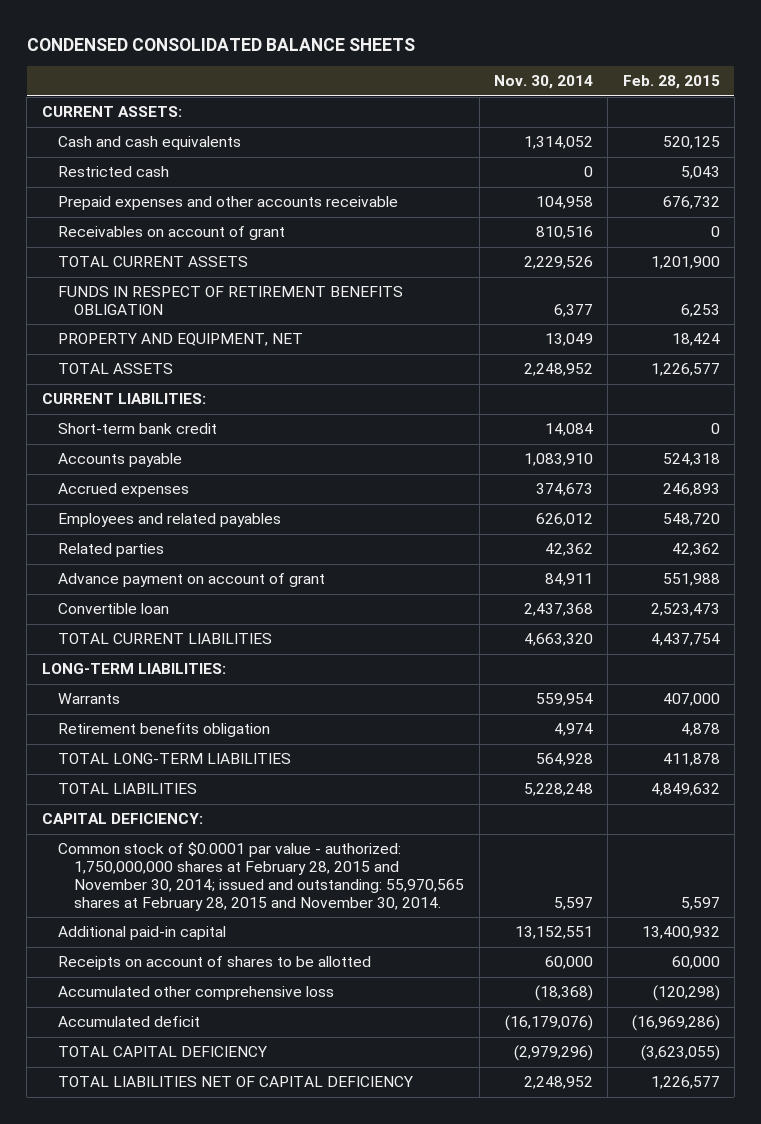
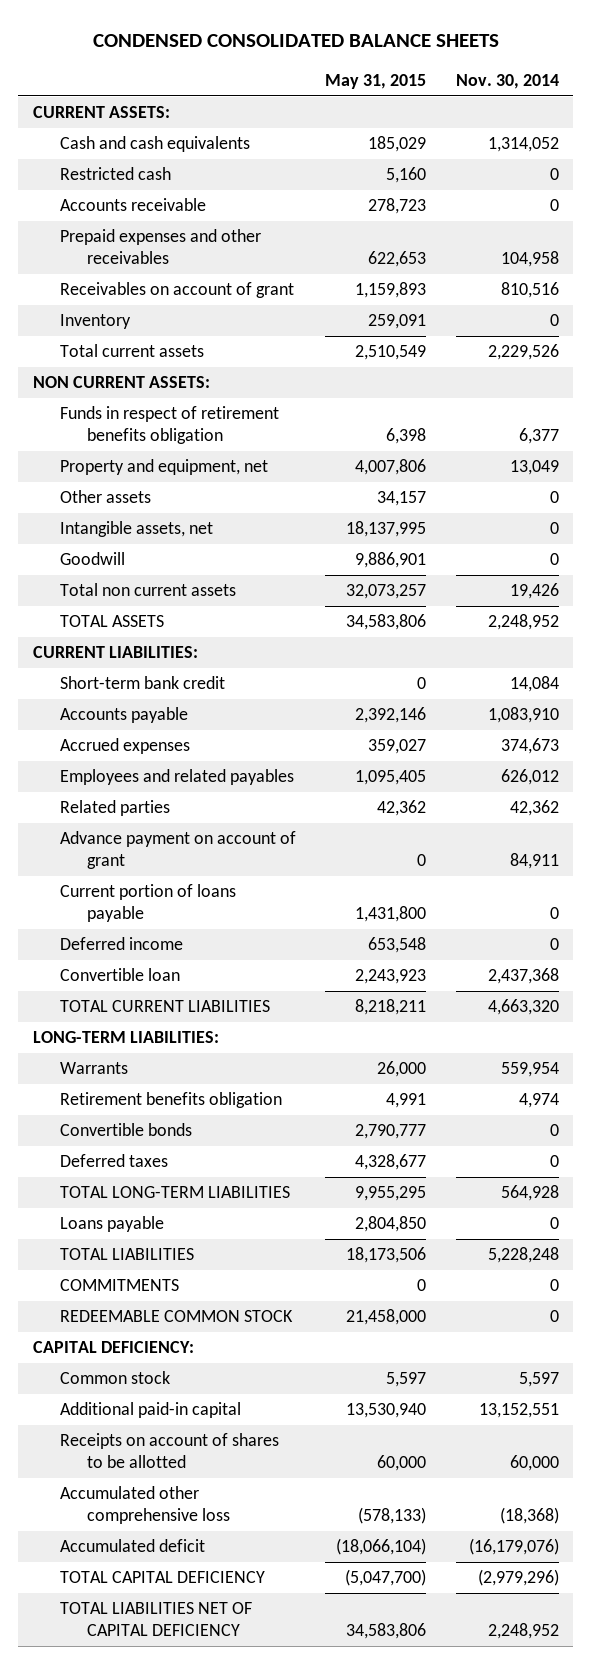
[622,75,720,90] Feb. 28, 2015 -> none
none -> [325,74,427,90] May 31, 2015
none -> [60,198,207,212] Accounts receivable
[58,196,399,211] Prepaid expenses and other accounts receivable -> [60,229,262,265] Prepaid expenses and other receivables
none -> [60,314,132,330] Inventory
[58,256,249,268] TOTAL CURRENT ASSETS -> [60,344,205,358] Total current assets
none -> [33,376,211,389] NON CURRENT ASSETS:
[58,286,404,316] FUNDS IN RESPECT OF RETIREMENT BENEFITS OBLIGATION -> [60,406,280,445] Funds in respect of retirement benefits obligation
[58,333,304,347] PROPERTY AND EQUIPMENT, NET -> [60,459,269,476] Property and equipment, net
none -> [60,490,152,504] Other assets
none -> [60,521,214,538] Intangible assets, net
none -> [60,552,126,566] Goodwill
none -> [60,583,237,597] Total non current assets
none -> [60,884,237,923] Current portion of loans payable
none -> [60,937,184,951] Deferred income
none -> [60,1123,193,1137] Convertible bonds
none -> [60,1154,169,1168] Deferred taxes
none -> [60,1216,165,1233] Loans payable
none -> [60,1279,180,1292] COMMITMENTS
none -> [60,1310,294,1323] REDEEMABLE COMMON STOCK
[58,842,465,911] Common stock of $0.0001 par value - authorized: 1,750,000,000 shares at February 28, 2015 and November 30, 2014; issued and outstanding: 55,970,565 shares at February 28, 2015 and November 30, 2014. -> [60,1371,171,1385] Common stock

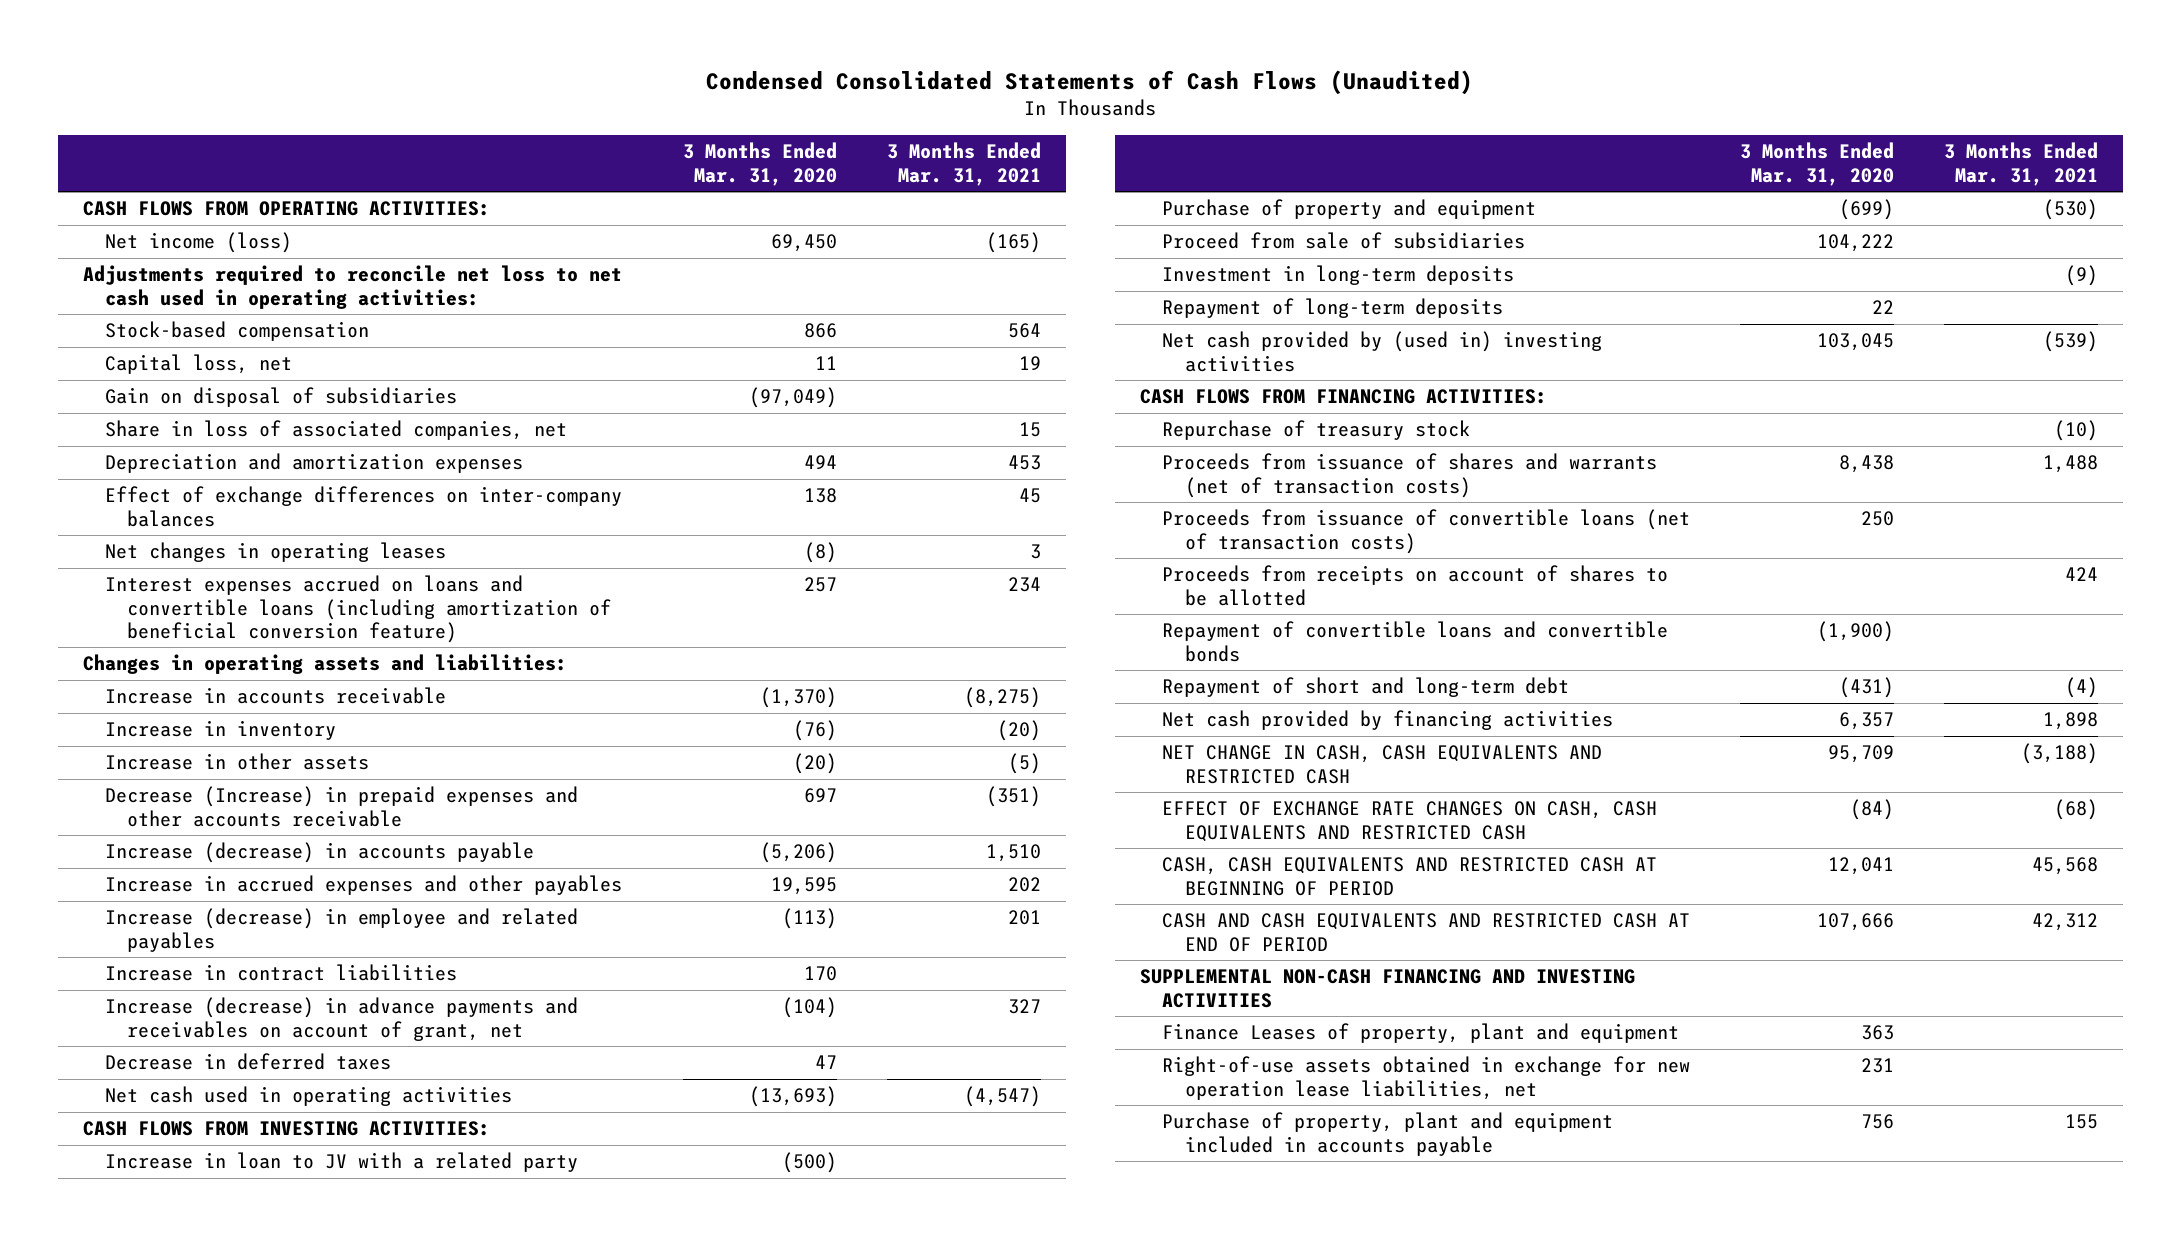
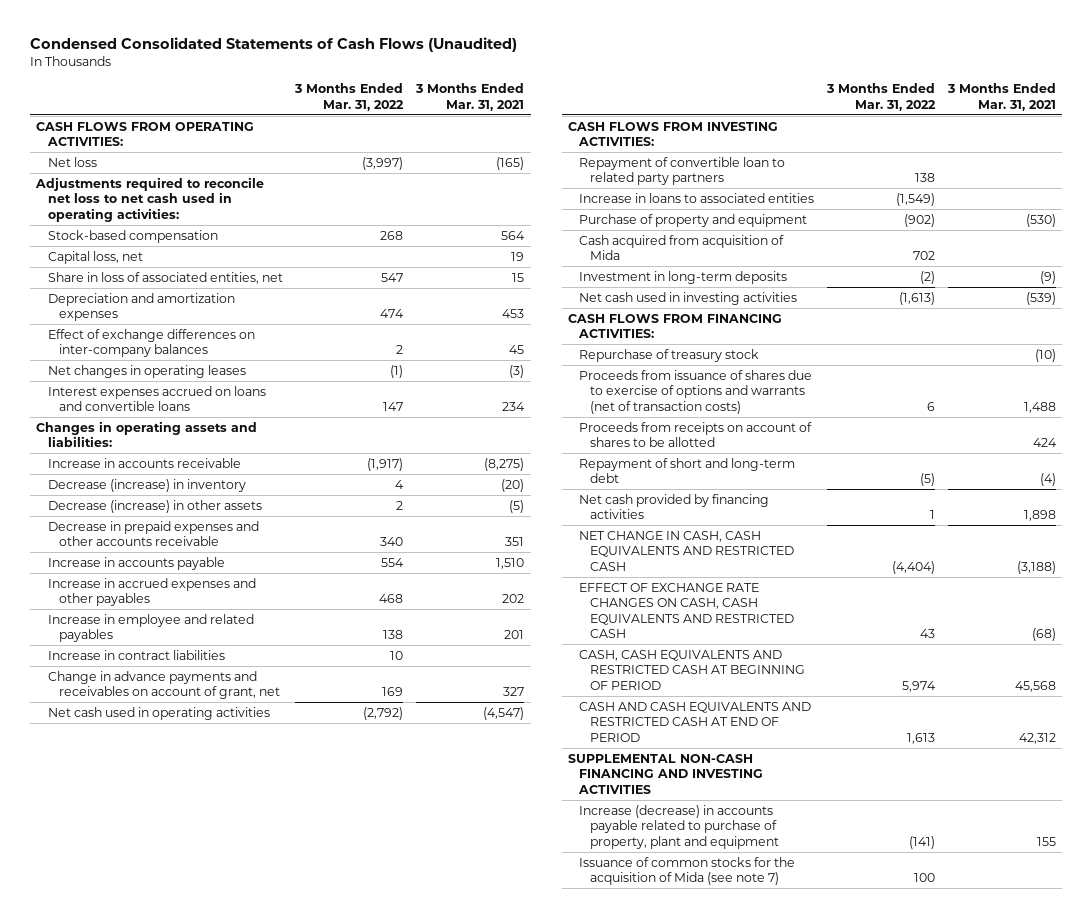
[683,142,838,186] 3 Months Ended Mar. 31, 2020 -> none
none -> [294,83,405,111] 3 Months Ended Mar. 31, 2022
[105,232,293,254] Net income (loss) -> [47,156,97,167] Net loss
[105,387,458,408] Gain on disposal of subsidiaries -> none
[105,420,568,441] Share in loss of associated companies, net -> [47,271,283,284] Share in loss of associated entities, net
[1029,544,1041,560] 3 -> [509,364,525,378] (3)
[105,575,612,643] Interest expenses accrued on loans and convertible loans (including amortization of beneficial conversion feature) -> [47,385,266,412] Interest expenses accrued on loans and convertible loans
[105,720,337,741] Increase in inventory -> [47,478,246,492] Decrease (increase) in inventory
[105,753,370,771] Increase in other assets -> [47,499,262,513] Decrease (increase) in other assets
[105,786,579,827] Decrease (Increase) in prepaid expenses and other accounts receivable -> [47,520,259,547] Decrease in prepaid expenses and other accounts receivable
[985,786,1041,808] (351) -> [505,537,525,547] 351
[105,842,535,864] Increase (decrease) in accounts payable -> [47,556,225,570] Increase in accounts payable
[105,908,579,952] Increase (decrease) in employee and related payables -> [47,613,254,643] Increase in employee and related payables
[105,1053,392,1071] Decrease in deferred taxes -> none
[105,997,579,1041] Increase (decrease) in advance payments and receivables on account of grant, net -> [47,670,280,700] Change in advance payments and receivables on account of grant, net
[105,1152,579,1173] Increase in loan to JV with a related party -> none
none -> [579,156,786,186] Repayment of convertible loan to related party partners
none -> [579,192,815,203] Increase in loans to associated entities
[1162,232,1526,250] Proceed from sale of subsidiaries -> none
none -> [579,234,785,261] Cash acquired from acquisition of Mida
[1162,298,1504,319] Repayment of long-term deposits -> none
[1162,331,1603,372] Net cash provided by (used in) investing activities -> [579,291,798,305] Net cash used in investing activities
[1162,509,1691,554] Proceeds from issuance of convertible loans (net of transaction costs) -> none
[1162,453,1658,498] Proceeds from issuance of shares and warrants (net of transaction costs) -> [579,369,813,414] Proceeds from issuance of shares due to exercise of options and warrants (net of transaction costs)
[1162,621,1669,662] Repayment of convertible loans and convertible bonds -> none
[1162,1023,1680,1044] Finance Leases of property, plant and equipment -> none
[1162,1056,1691,1100] Right-of-use assets obtained in exchange for new operation lease liabilities, net -> none
[1162,1112,1614,1156] Purchase of property, plant and equipment included in accounts payable -> [579,804,780,849] Increase (decrease) in accounts payable related to purchase of property, plant and equipment
none -> [579,856,796,886] Issuance of common stocks for the acquisition of Mida (see note 7)

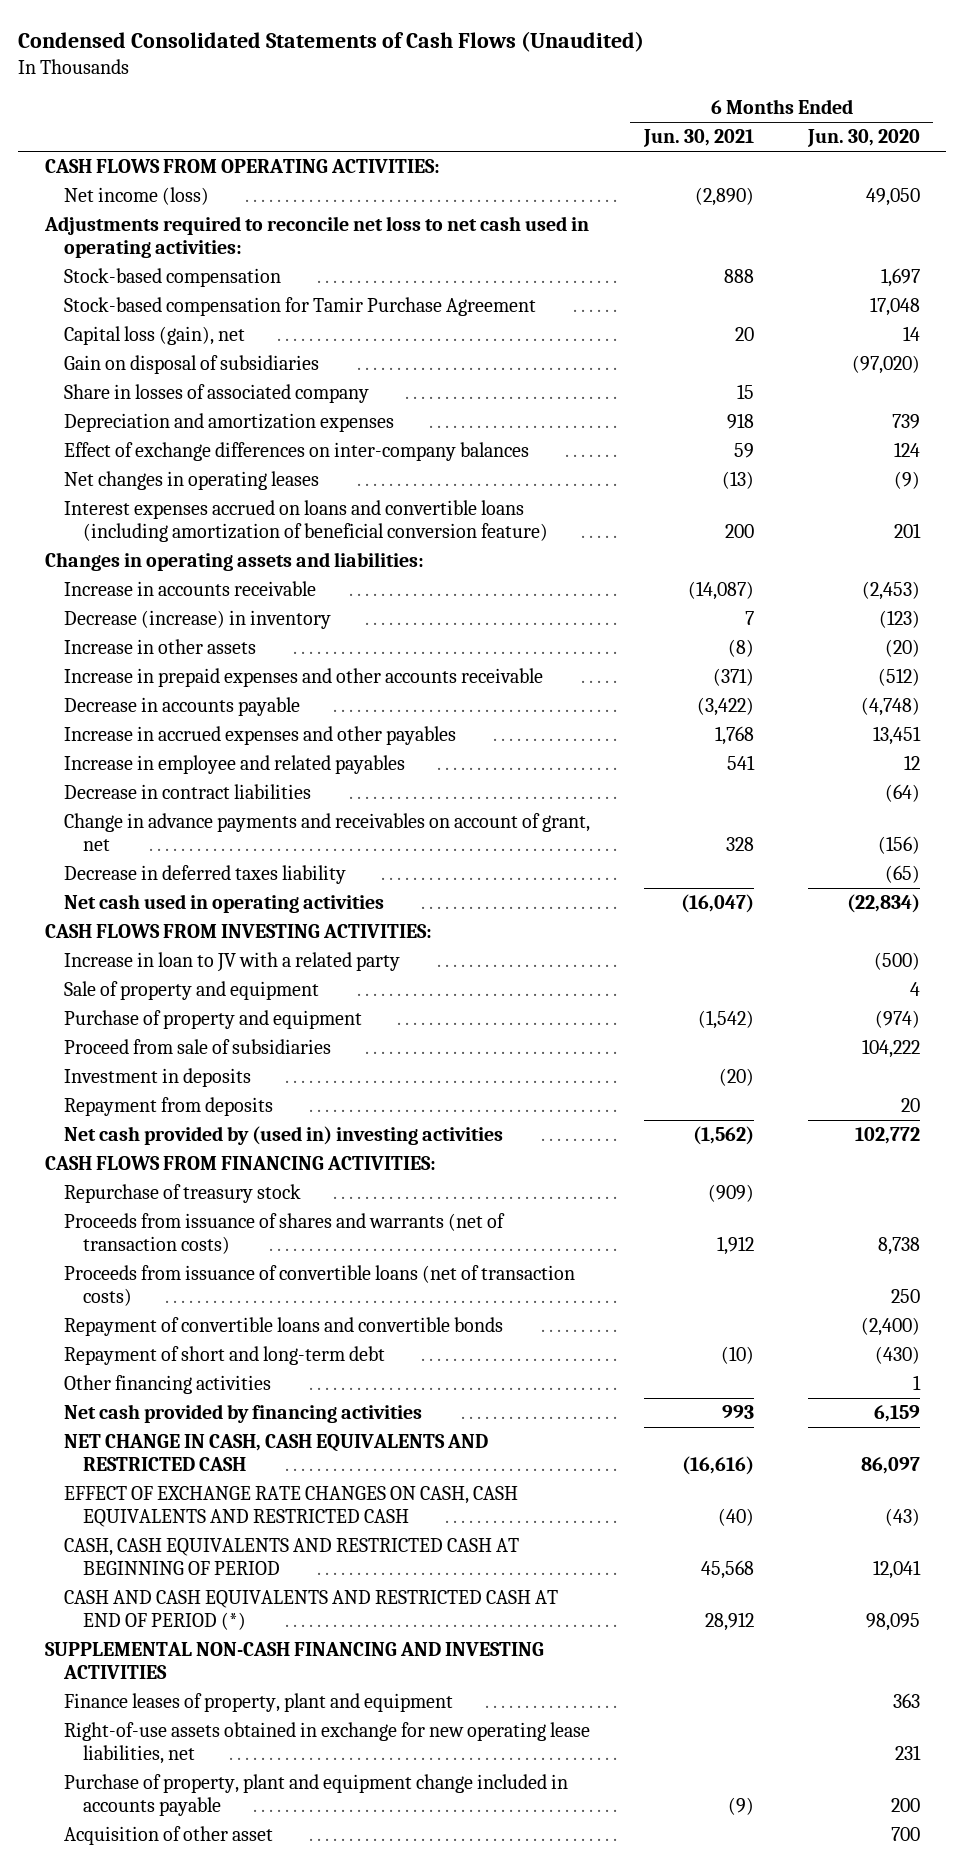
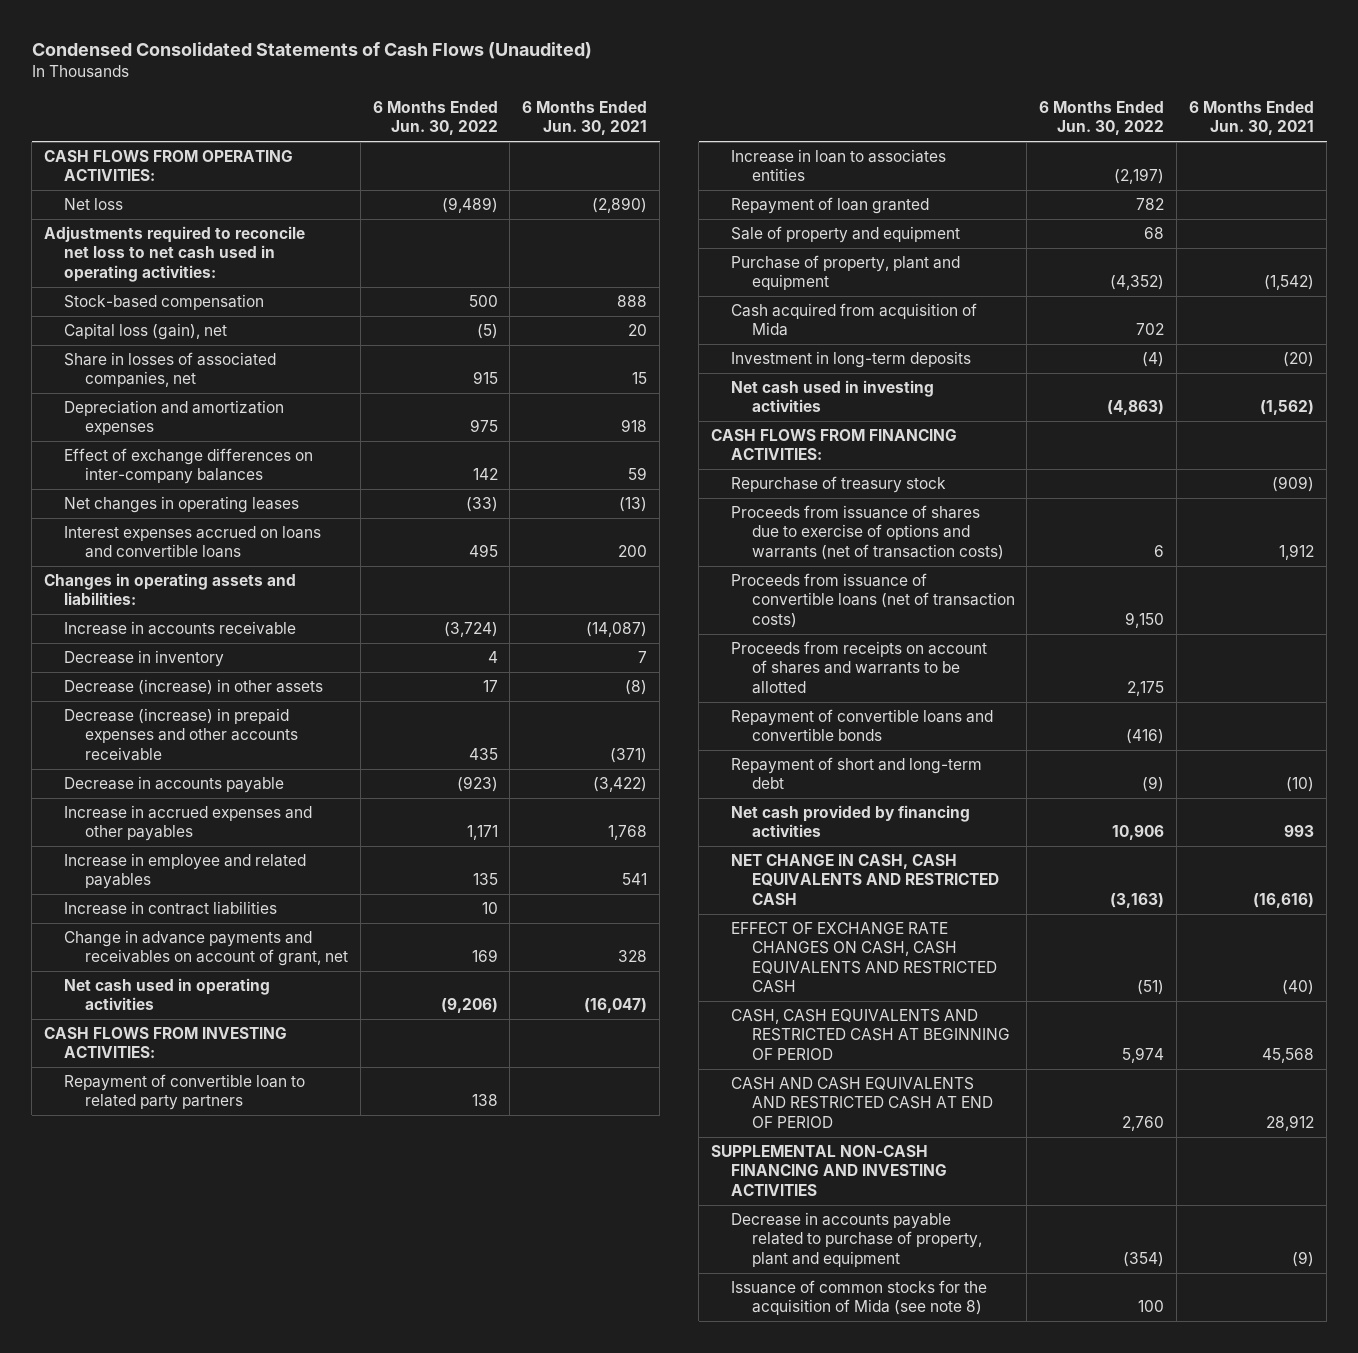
[806,129,920,148] Jun. 30, 2020 -> none
none -> [372,100,498,136] 6 Months Ended Jun. 30, 2022
[64,187,210,206] Net income (loss) -> [64,198,124,211] Net loss
[64,297,537,317] Stock-based compensation for Tamir Purchase Agreement -> none
[64,355,320,375] Gain on disposal of subsidiaries -> none
[64,384,370,404] Share in losses of associated company -> [64,352,277,388] Share in losses of associated companies, net
[64,500,549,543] Interest expenses accrued on loans and convertible loans (including amortization of beneficial conversion feature) -> [64,526,322,559] Interest expenses accrued on loans and convertible loans
[64,610,332,630] Decrease (increase) in inventory -> [64,650,225,668] Decrease in inventory
[64,639,257,655] Increase in other assets -> [64,679,324,696] Decrease (increase) in other assets
[64,668,544,688] Increase in prepaid expenses and other accounts receivable -> [64,708,298,761] Decrease (increase) in prepaid expenses and other accounts receivable
[64,784,312,800] Decrease in contract liabilities -> [64,901,278,916] Increase in contract liabilities
[64,865,347,885] Decrease in deferred taxes liability -> none
[64,952,401,973] Increase in loan to JV with a related party -> none
none -> [64,1074,306,1111] Repayment of convertible loan to related party partners
none -> [731,149,947,182] Increase in loan to associates entities
none -> [731,197,930,215] Repayment of loan granted
[64,1039,332,1055] Proceed from sale of subsidiaries -> none
[64,1097,274,1117] Repayment from deposits -> none
[64,1010,363,1030] Purchase of property and equipment -> [731,255,961,291] Purchase of property, plant and equipment
none -> [731,303,978,337] Cash acquired from acquisition of Mida
[64,1068,252,1088] Investment in deposits -> [731,351,972,369] Investment in long-term deposits
[64,1126,504,1146] Net cash provided by (used in) investing activities -> [731,380,935,413] Net cash used in investing activities
[64,1213,506,1255] Proceeds from issuance of shares and warrants (net of transaction costs) -> [731,505,1004,560] Proceeds from issuance of shares due to exercise of options and warrants (net of transaction costs)
none -> [731,641,988,694] Proceeds from receipts on account of shares and warrants to be allotted
[64,1375,272,1395] Other financing activities -> none
[64,1590,559,1631] CASH AND CASH EQUIVALENTS AND RESTRICTED CASH AT END OF PERIOD (*) -> [731,1077,993,1128] CASH AND CASH EQUIVALENTS AND RESTRICTED CASH AT END OF PERIOD
[64,1693,454,1713] Finance leases of property, plant and equipment -> none
[64,1722,591,1765] Right-of-use assets obtained in exchange for new operating lease liabilities, net -> none
[64,1826,274,1846] Acquisition of other asset -> none
[64,1774,569,1817] Purchase of property, plant and equipment change included in accounts payable -> [731,1212,982,1267] Decrease in accounts payable related to purchase of property, plant and equipment
none -> [731,1280,988,1316] Issuance of common stocks for the acquisition of Mida (see note 8)

